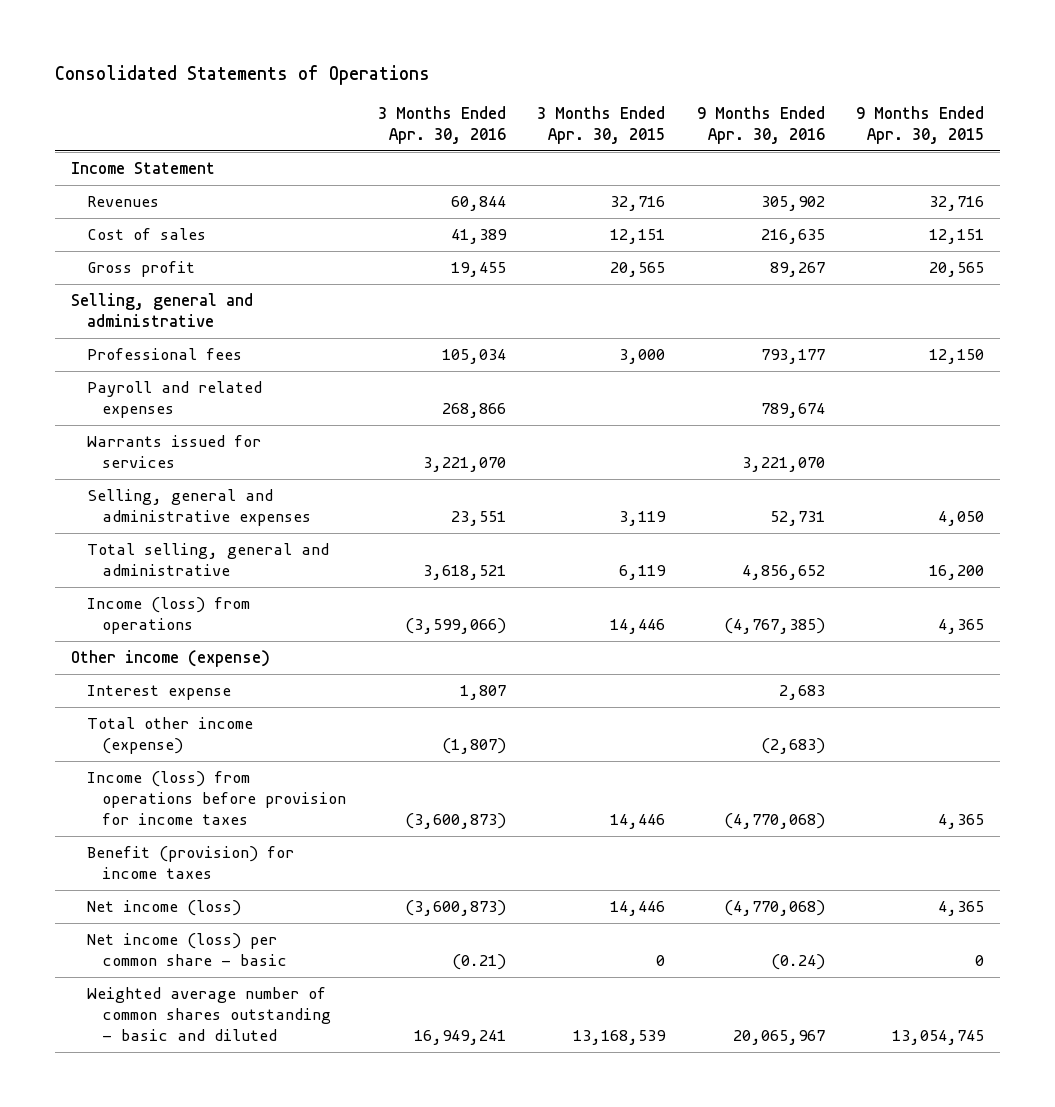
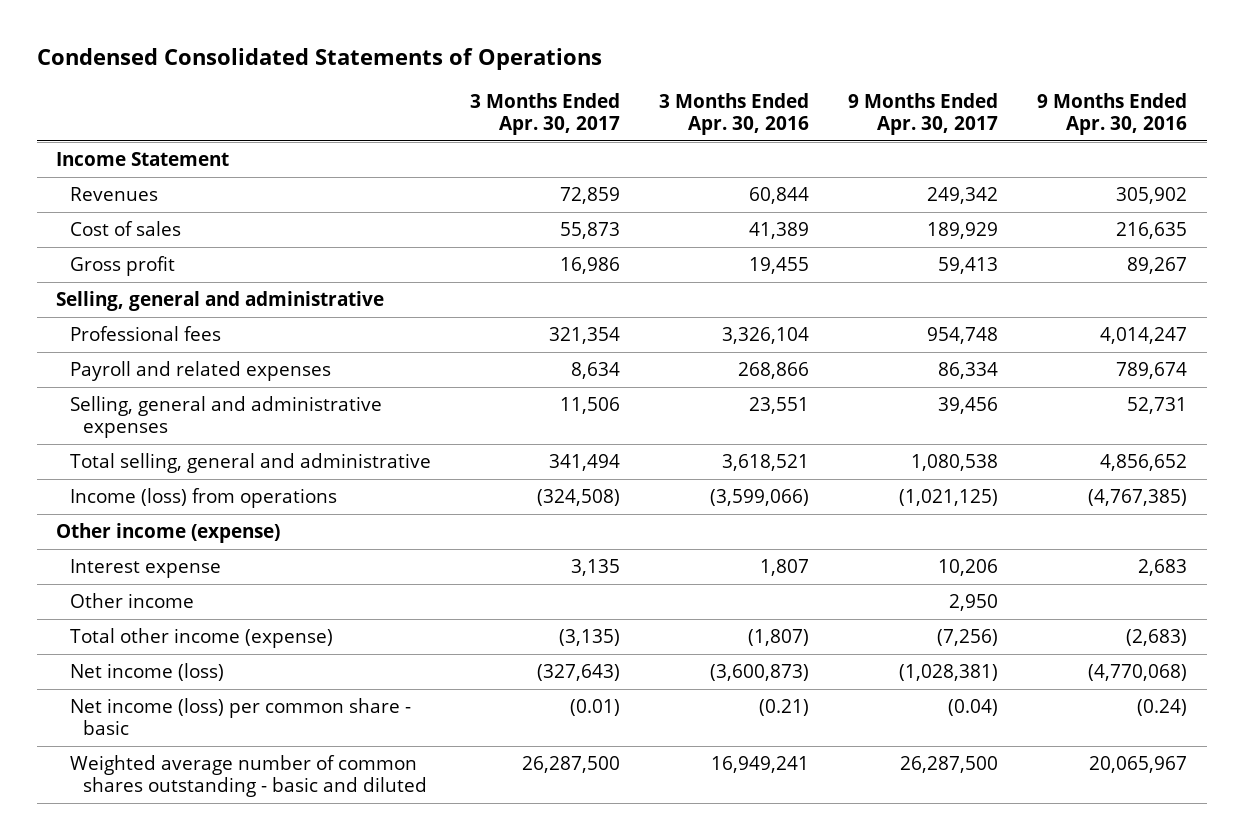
[55,65,431,86] Consolidated Statements of Operations -> [36,48,602,71] Condensed Consolidated Statements of Operations
[537,105,666,144] 3 Months Ended Apr. 30, 2015 -> none
[856,105,985,144] 9 Months Ended Apr. 30, 2015 -> none
none -> [469,93,620,136] 3 Months Ended Apr. 30, 2017
none -> [848,93,999,136] 9 Months Ended Apr. 30, 2017
[441,348,506,364] 105,034 -> [721,327,809,345] 3,326,104
[760,348,825,364] 793,177 -> [1100,327,1188,345] 4,014,247
[86,434,261,469] Warrants issued for services -> none
none -> [69,593,194,609] Other income
[86,770,347,826] Income (loss) from operations before provision for income taxes -> none
[86,845,294,880] Benefit (provision) for income taxes -> none

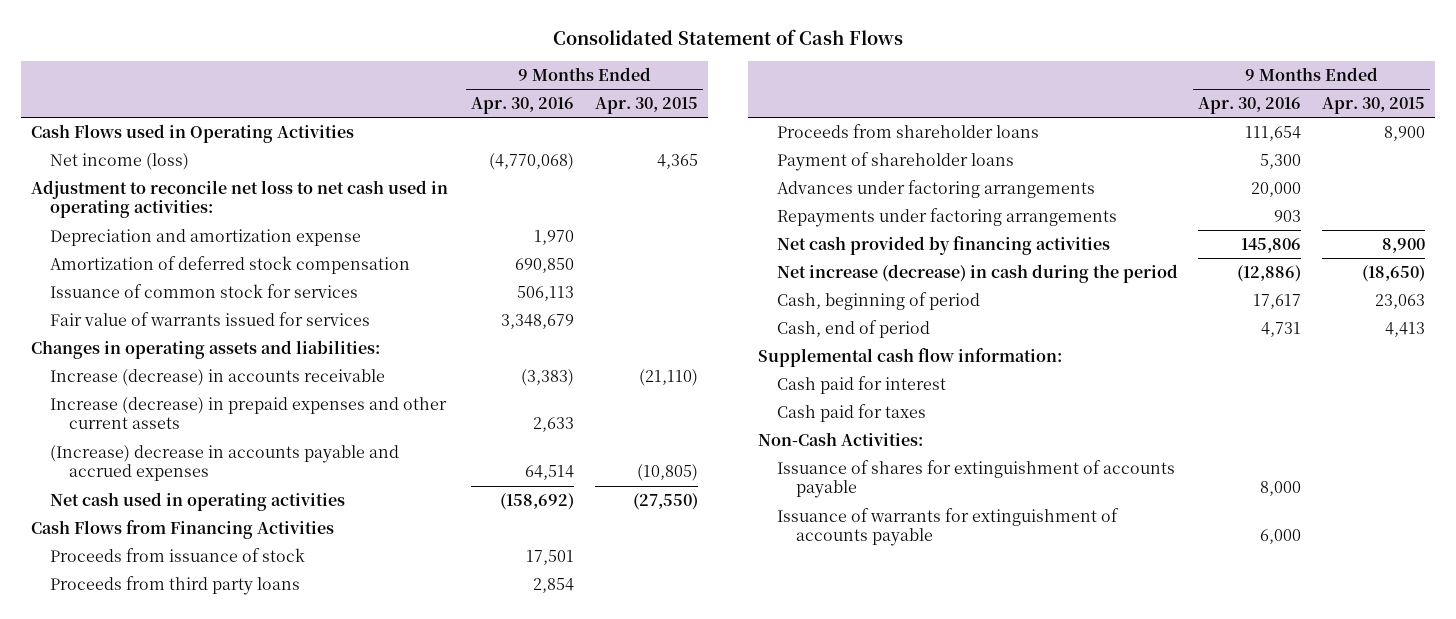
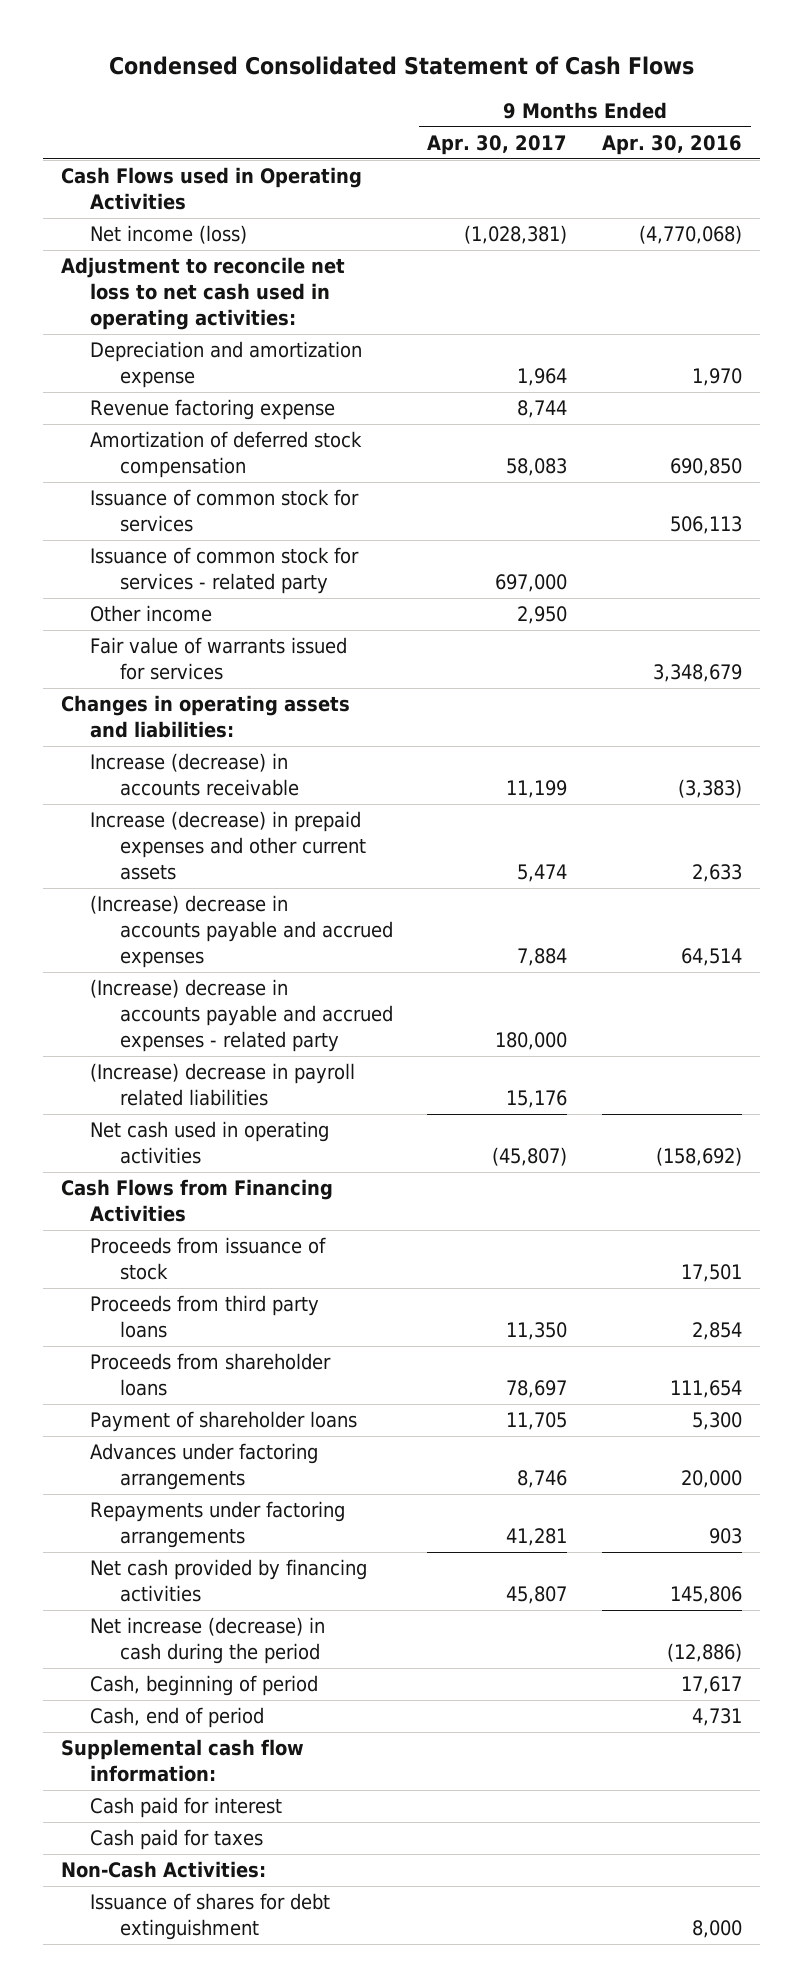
[552,29,903,46] Consolidated Statement of Cash Flows -> [108,56,694,76] Condensed Consolidated Statement of Cash Flows
[594,97,698,115] Apr. 30, 2015 -> none
none -> [427,135,568,156] Apr. 30, 2017
none -> [90,399,336,421] Revenue factoring expense
none -> [90,547,360,595] Issuance of common stock for services - related party
none -> [90,605,213,623] Other income
none -> [90,979,393,1052] (Increase) decrease in accounts payable and accrued expenses - related party
none -> [90,1063,356,1107] (Increase) decrease in payroll related liabilities
[776,507,1119,547] Issuance of warrants for extinguishment of accounts payable -> none
[776,459,1175,499] Issuance of shares for extinguishment of accounts payable -> [90,1893,331,1941] Issuance of shares for debt extinguishment

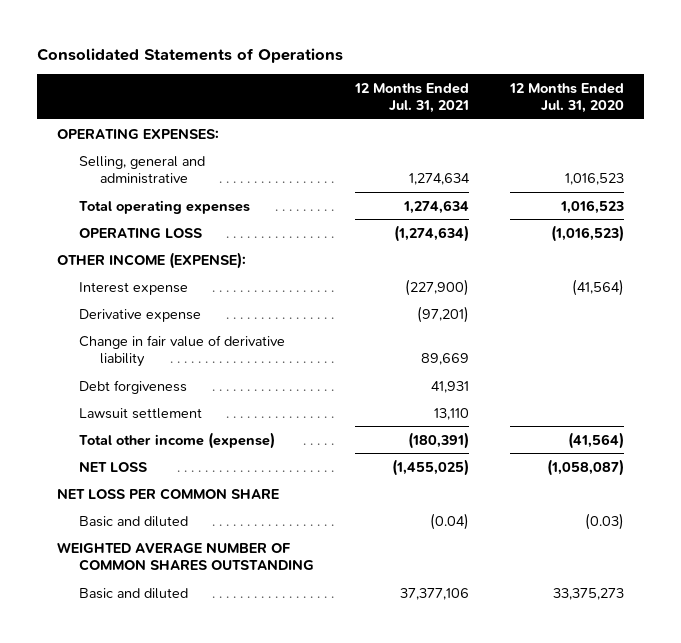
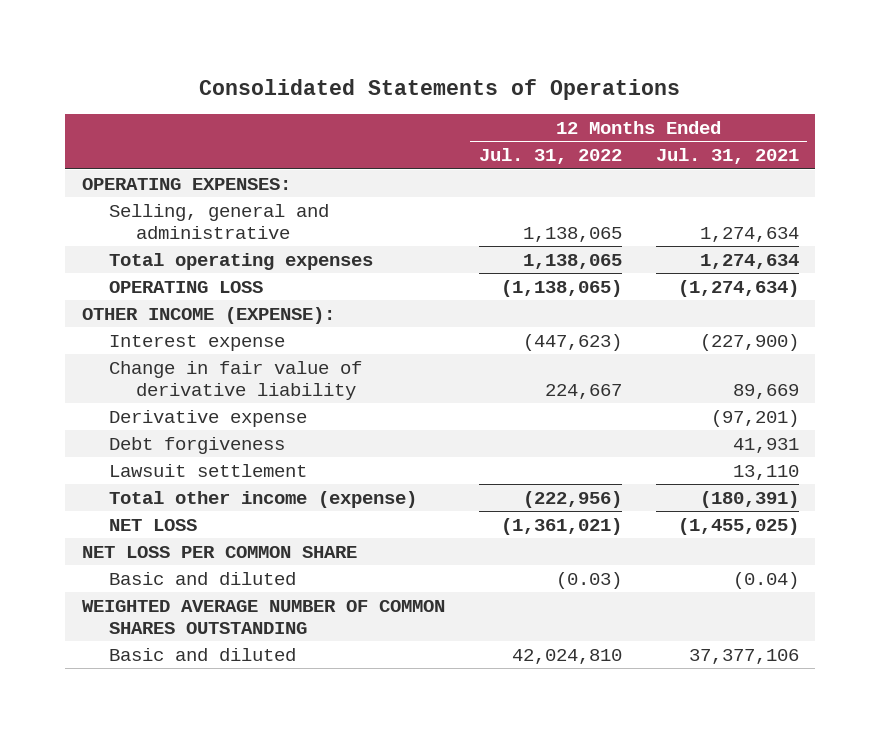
[508,82,624,114] 12 Months Ended Jul. 31, 2020 -> none
none -> [478,148,622,165] Jul. 31, 2022
[78,308,201,322] Derivative expense -> [109,409,308,427] Derivative expense

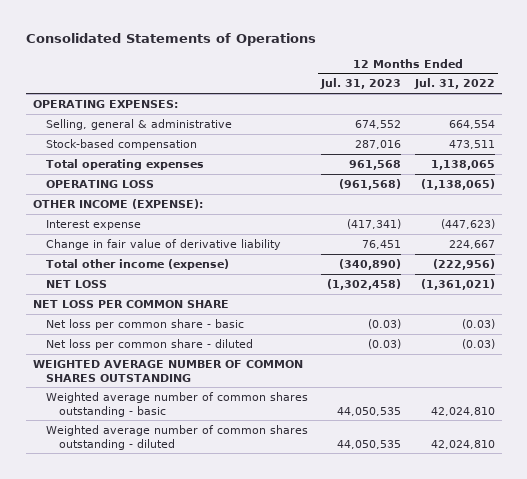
[655,148,799,165] Jul. 31, 2021 -> none
none -> [320,78,402,90] Jul. 31, 2023
[109,203,330,239] Selling, general and administrative -> [45,118,232,130] Selling, general & administrative
[522,226,622,242] 1,138,065 -> [448,119,495,129] 664,554
none -> [45,138,197,150] Stock-based compensation
[109,409,308,427] Derivative expense -> none
[109,436,286,454] Debt forgiveness -> none
[109,463,308,477] Lawsuit settlement -> none
[109,571,297,585] Basic and diluted -> [45,318,244,330] Net loss per common share - basic
none -> [45,338,253,350] Net loss per common share - diluted
[109,647,297,661] Basic and diluted -> [45,391,308,417] Weighted average number of common shares outstanding - basic
none -> [45,424,308,450] Weighted average number of common shares outstanding - diluted

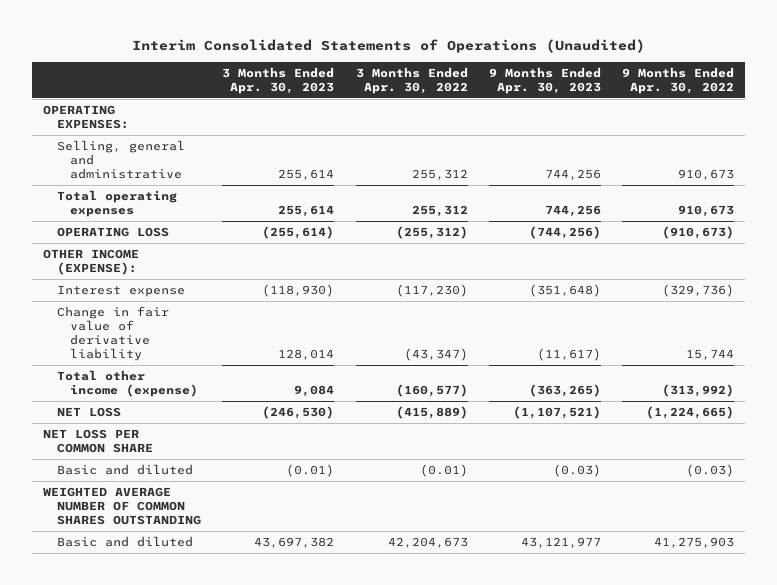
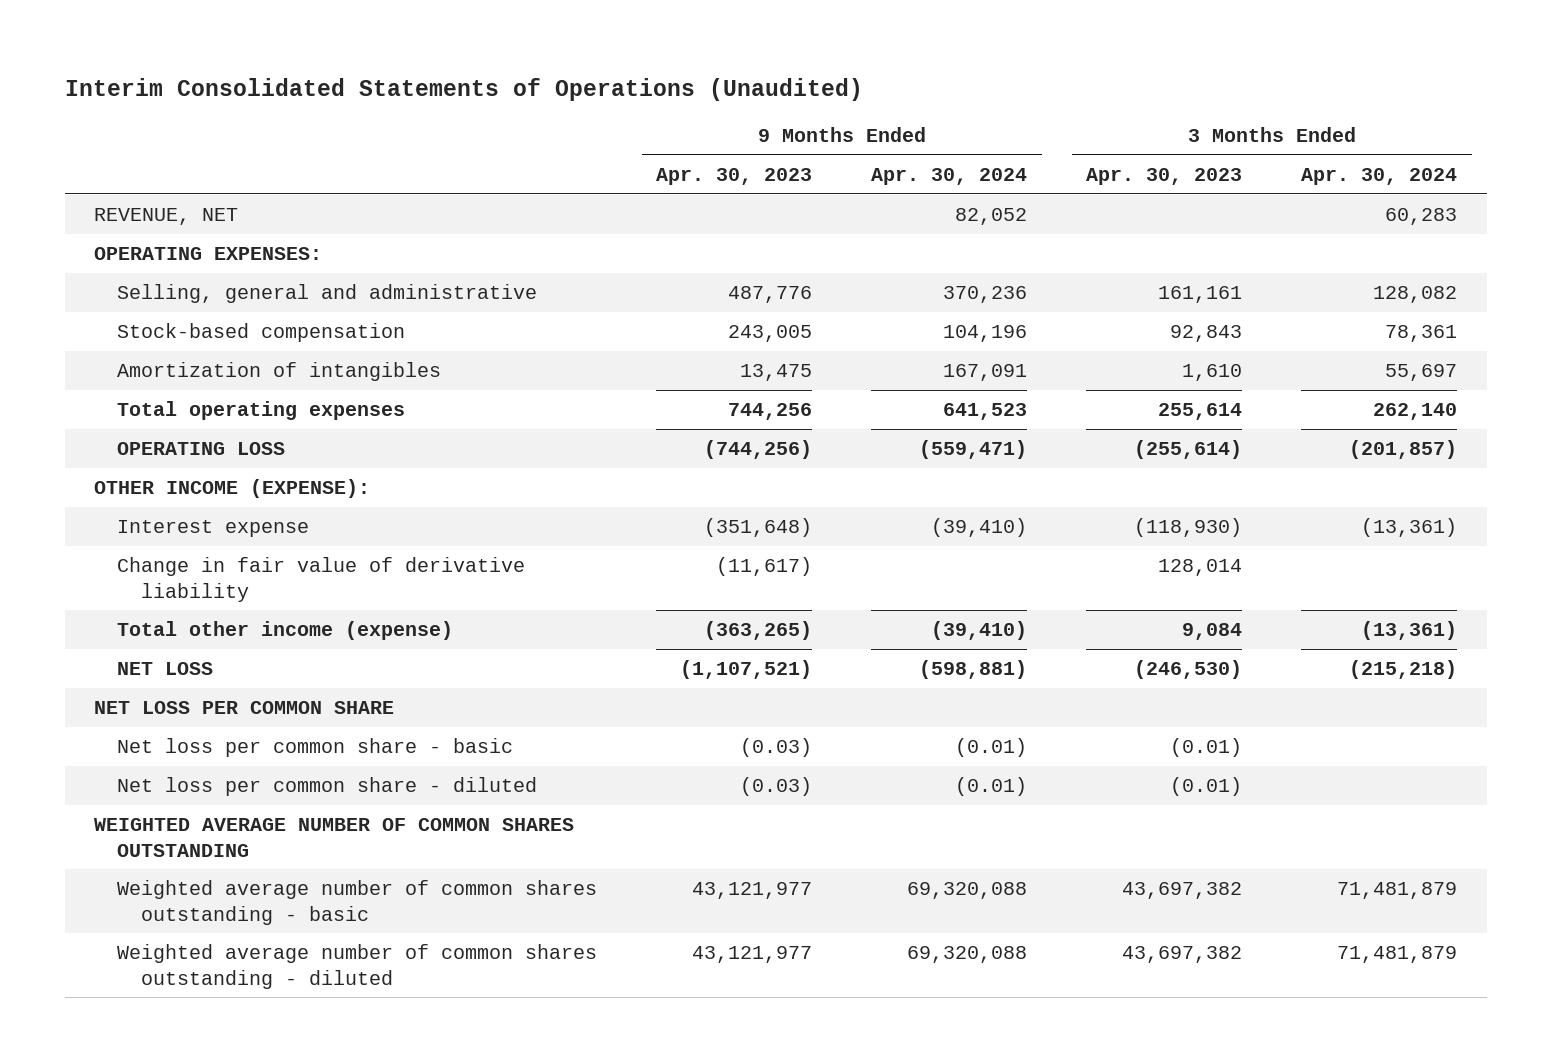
[355,66,468,94] 3 Months Ended Apr. 30, 2022 -> none
[622,66,735,94] 9 Months Ended Apr. 30, 2022 -> none
none -> [871,168,1028,186] Apr. 30, 2024
none -> [1301,168,1458,186] Apr. 30, 2024
none -> [94,208,239,226] REVENUE, NET
[278,168,335,180] 255,614 -> [1158,286,1243,304] 161,161
[544,168,601,180] 744,256 -> [728,286,813,304] 487,776
none -> [117,323,406,343] Stock-based compensation
none -> [117,362,442,382] Amortization of intangibles
[56,464,193,476] Basic and diluted -> [117,738,514,758] Net loss per common share - basic
none -> [117,777,538,797] Net loss per common share - diluted
[56,536,193,548] Basic and diluted -> [117,880,598,925] Weighted average number of common shares outstanding - basic
none -> [117,944,598,989] Weighted average number of common shares outstanding - diluted

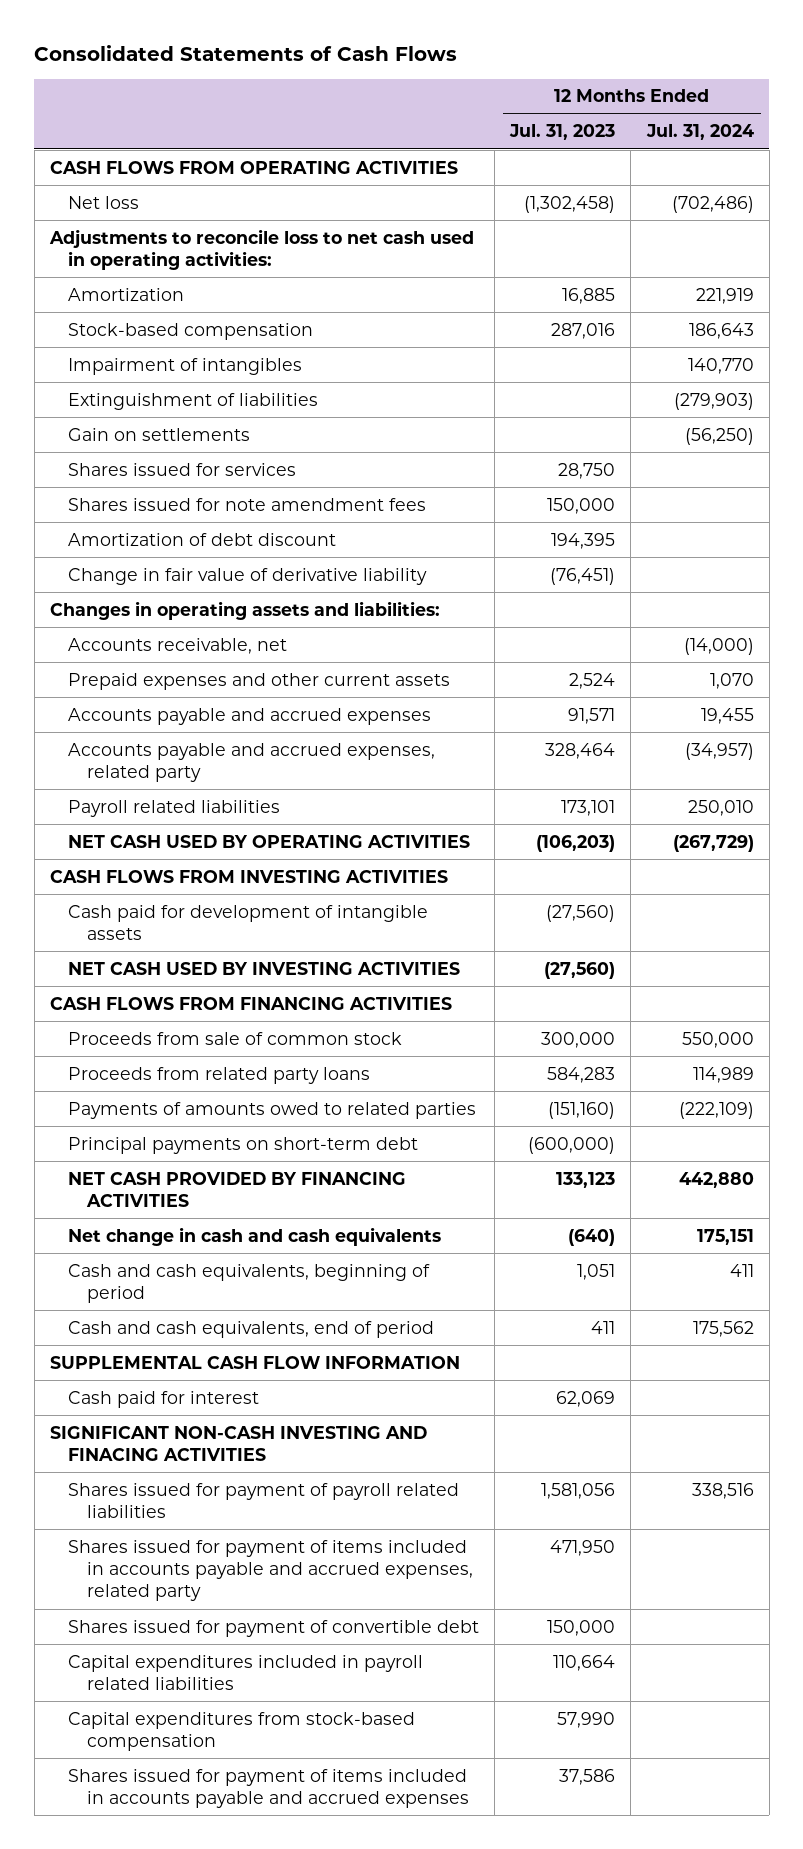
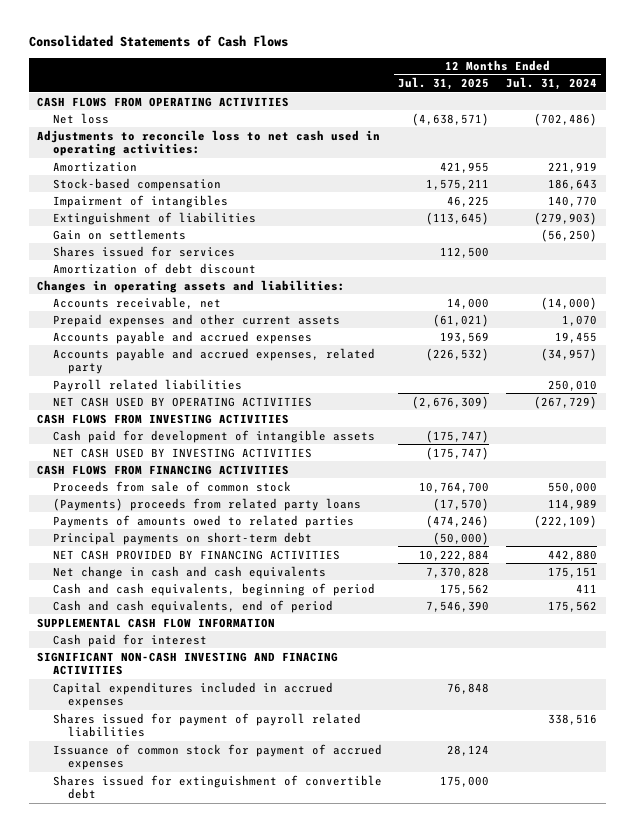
[509,124,616,141] Jul. 31, 2023 -> none
none -> [398,77,490,91] Jul. 31, 2025
[68,497,427,511] Shares issued for note amendment fees -> none
[68,567,428,585] Change in fair value of derivative liability -> none
[68,1066,371,1084] Proceeds from related party loans -> [52,497,361,511] (Payments) proceeds from related party loans
none -> [52,681,333,709] Capital expenditures included in accrued expenses
[68,1539,474,1602] Shares issued for payment of items included in accounts payable and accrued expenses, related party -> none
[68,1654,424,1690] Capital expenditures included in payroll related liabilities -> none
[68,1711,416,1751] Capital expenditures from stock-based compensation -> none
[68,1768,470,1808] Shares issued for payment of items included in accounts payable and accrued expenses -> none
none -> [52,743,382,771] Issuance of common stock for payment of accrued expenses
[68,1619,480,1637] Shares issued for payment of convertible debt -> [52,774,382,800] Shares issued for extinguishment of convertible debt

